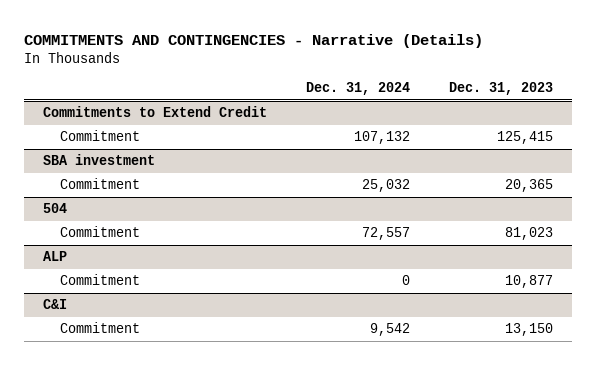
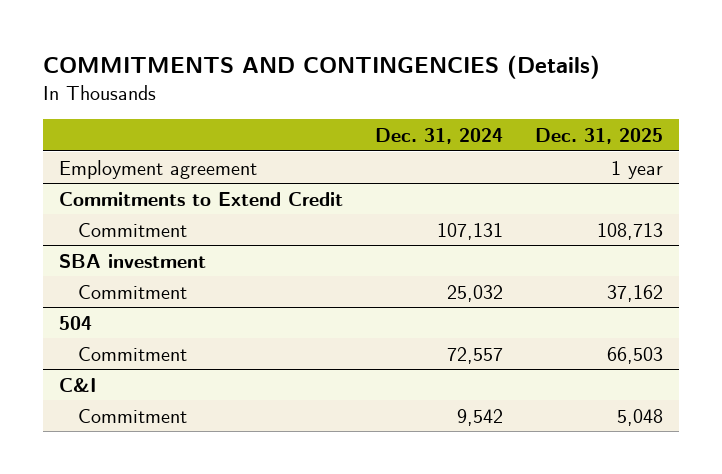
[24,33,484,48] COMMITMENTS AND CONTINGENCIES - Narrative (Details) -> [43,55,601,80] COMMITMENTS AND CONTINGENCIES (Details)
[448,82,553,96] Dec. 31, 2023 -> none
none -> [535,127,664,144] Dec. 31, 2025
none -> [59,159,258,179] Employment agreement
[354,131,411,145] 107,132 -> [437,222,504,240] 107,131
[43,251,68,262] ALP -> none
[60,274,141,286] Commitment -> none

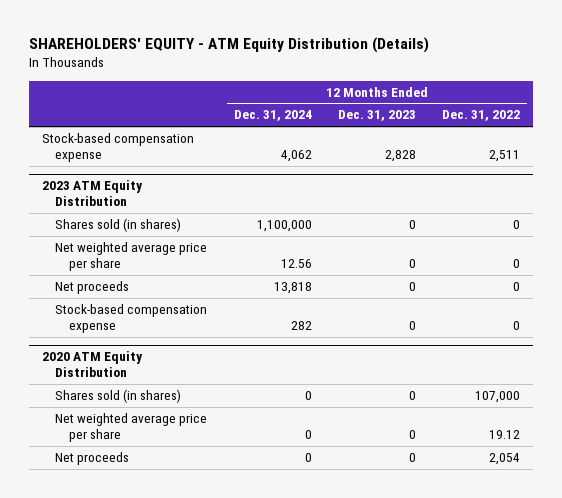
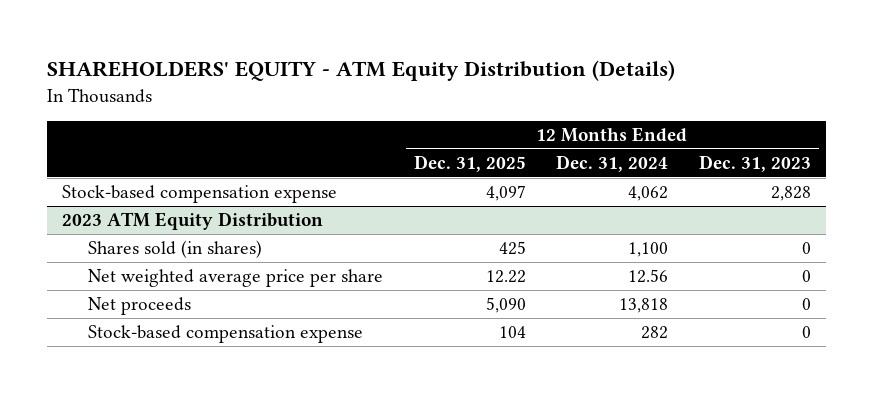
[442,110,521,122] Dec. 31, 2022 -> none
none -> [413,155,526,173] Dec. 31, 2025
[256,220,312,233] 1,100,000 -> [628,242,669,258] 1,100
[41,351,143,378] 2020 ATM Equity Distribution -> none
[55,389,182,404] Shares sold (in shares) -> none
[55,413,208,443] Net weighted average price per share -> none
[55,452,130,466] Net proceeds -> none

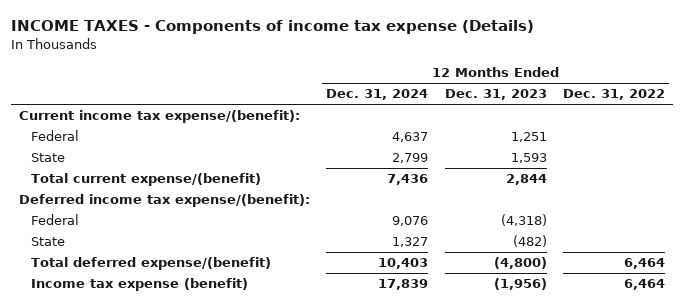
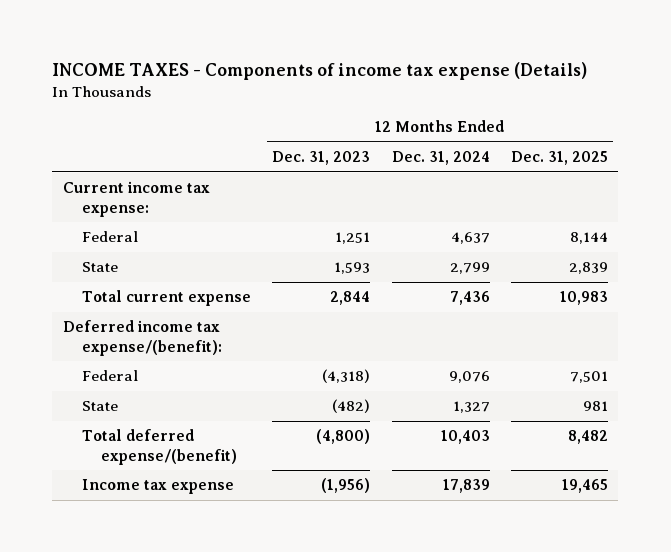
[563,89,666,101] Dec. 31, 2022 -> none
none -> [510,151,608,166] Dec. 31, 2025
[18,110,300,124] Current income tax expense/(benefit): -> [62,181,210,217] Current income tax expense:
[30,173,261,187] Total current expense/(benefit) -> [82,290,252,307] Total current expense
[30,278,248,292] Income tax expense (benefit) -> [82,479,235,495] Income tax expense

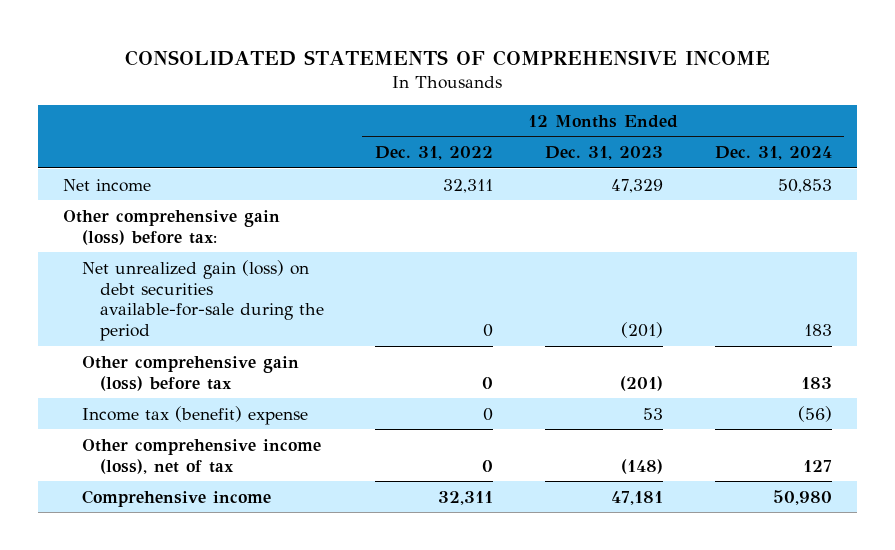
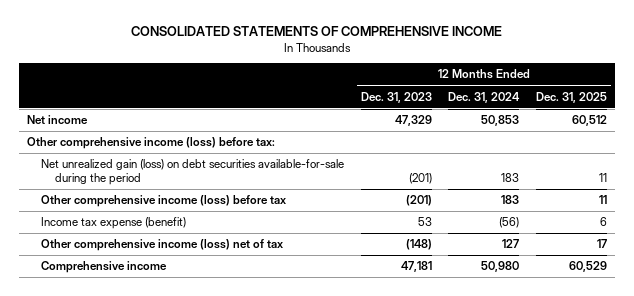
[375,146,494,161] Dec. 31, 2022 -> none
none -> [536,91,608,103] Dec. 31, 2025
[63,209,281,245] Other comprehensive gain (loss) before tax: -> [26,137,275,150] Other comprehensive income (loss) before tax:
[81,355,299,391] Other comprehensive gain (loss) before tax -> [41,195,287,208] Other comprehensive income (loss) before tax
[81,405,308,425] Income tax (benefit) expense -> [41,217,187,230] Income tax expense (benefit)
[81,438,321,474] Other comprehensive income (loss), net of tax -> [41,239,284,252] Other comprehensive income (loss) net of tax

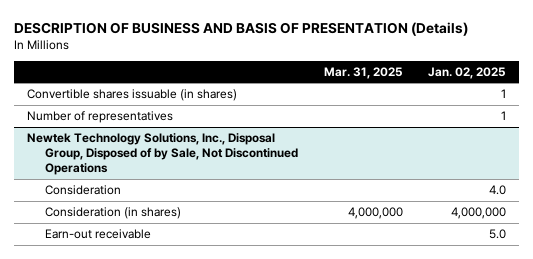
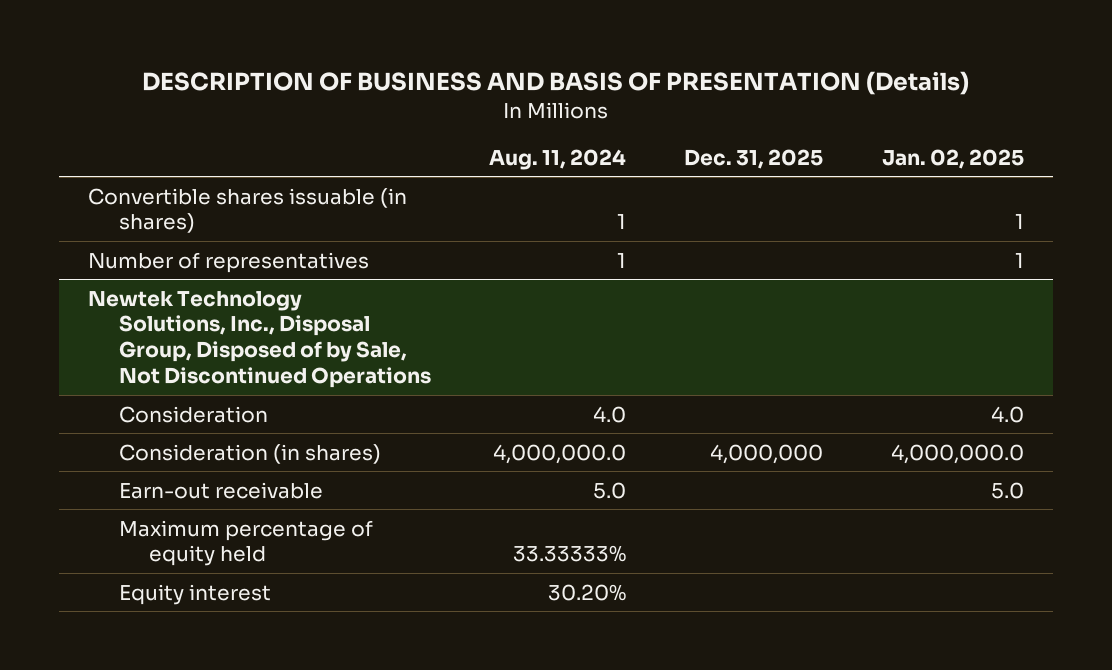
[323,66,403,79] Mar. 31, 2025 -> none
none -> [488,148,626,170] Aug. 11, 2024
none -> [684,148,824,169] Dec. 31, 2025
[451,207,507,220] 4,000,000 -> [890,443,1024,464] 4,000,000.0
none -> [118,519,373,567] Maximum percentage of equity held
none -> [118,583,271,605] Equity interest

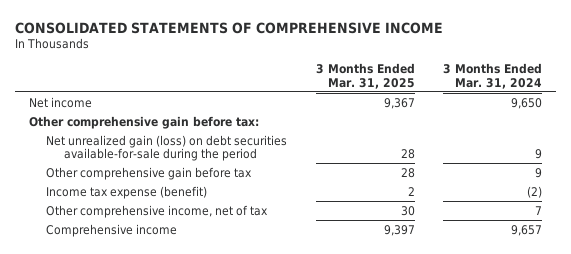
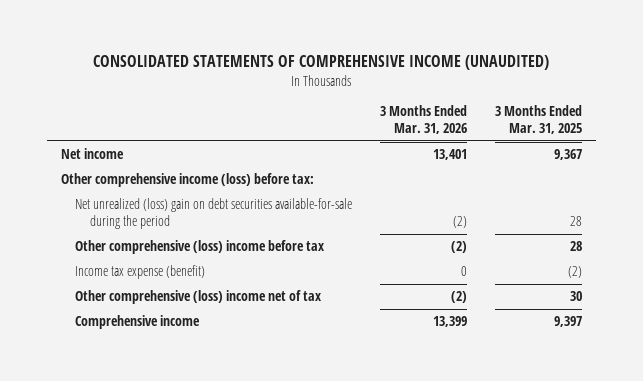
[14,21,443,34] CONSOLIDATED STATEMENTS OF COMPREHENSIVE INCOME -> [93,55,550,71] CONSOLIDATED STATEMENTS OF COMPREHENSIVE INCOME (UNAUDITED)
[442,63,542,89] 3 Months Ended Mar. 31, 2024 -> none
none -> [380,105,468,135] 3 Months Ended Mar. 31, 2026
[28,115,259,129] Other comprehensive gain before tax: -> [60,173,314,188] Other comprehensive income (loss) before tax:
[46,134,288,162] Net unrealized gain (loss) on debt securities available-for-sale during the period -> [75,198,353,230] Net unrealized (loss) gain on debt securities available-for-sale during the period
[46,166,253,180] Other comprehensive gain before tax -> [75,240,325,255] Other comprehensive (loss) income before tax
[407,186,415,196] 2 -> [568,266,583,279] (2)
[46,204,269,218] Other comprehensive income, net of tax -> [75,290,322,305] Other comprehensive (loss) income net of tax

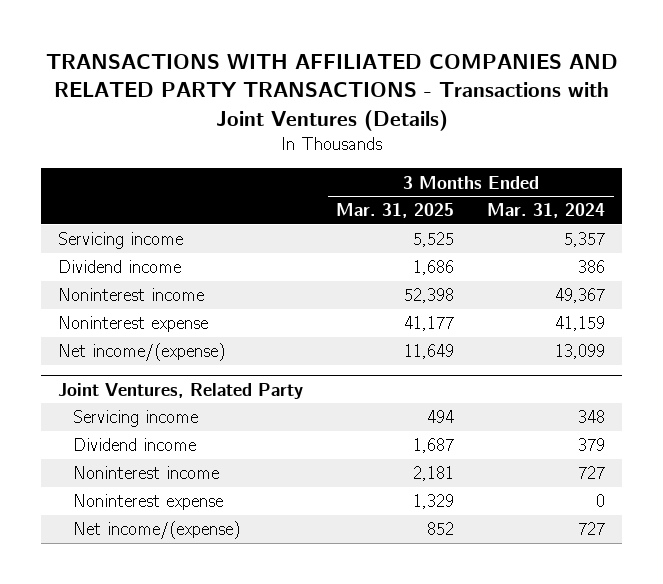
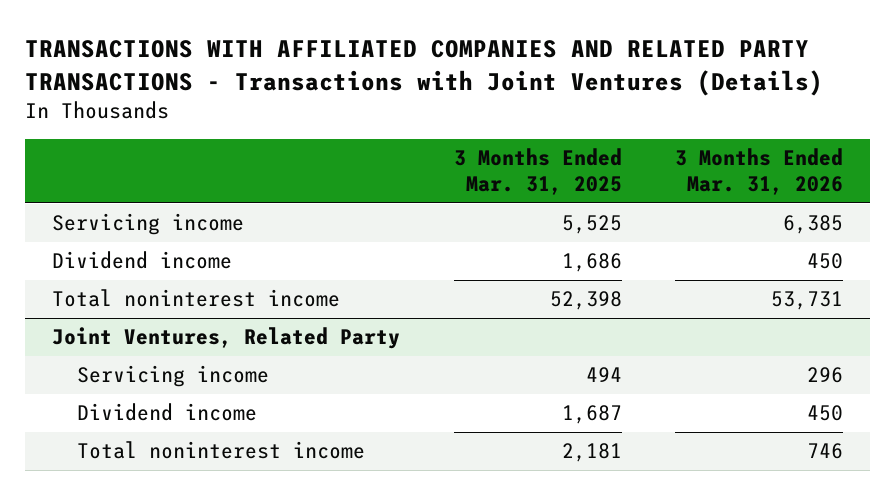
[487,203,606,219] Mar. 31, 2024 -> none
none -> [675,148,844,196] 3 Months Ended Mar. 31, 2026
[57,316,208,333] Noninterest expense -> none
[57,343,225,362] Net income/(expense) -> none
[57,288,204,302] Noninterest income -> [51,289,340,308] Total noninterest income
[73,494,224,511] Noninterest expense -> none
[73,521,241,540] Net income/(expense) -> none
[73,466,220,480] Noninterest income -> [76,441,365,460] Total noninterest income

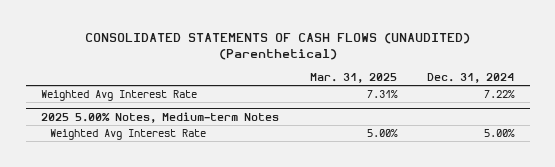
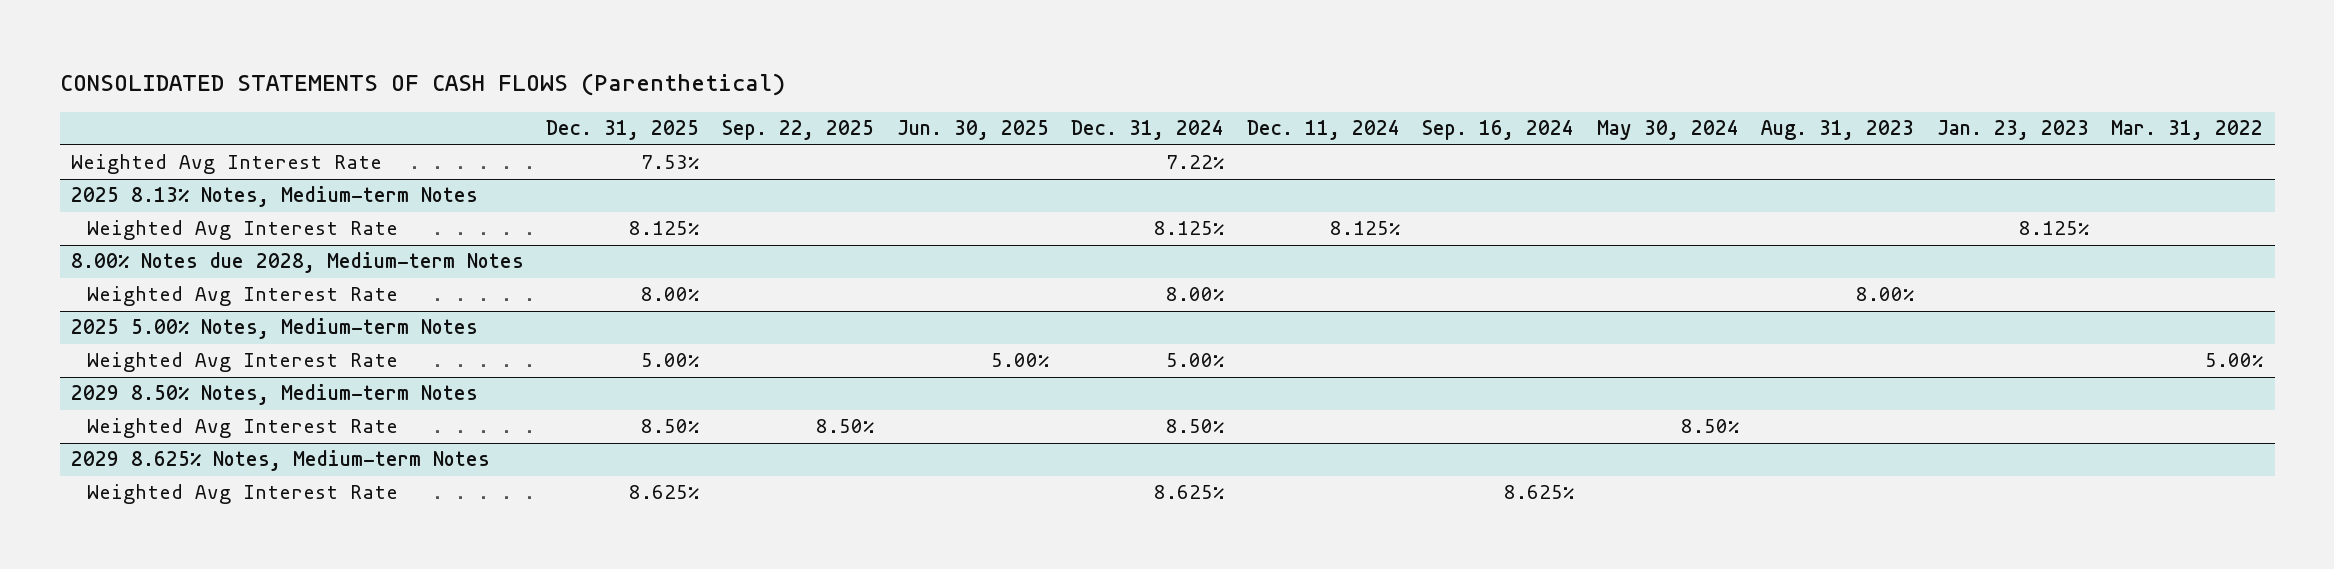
[84,32,470,61] CONSOLIDATED STATEMENTS OF CASH FLOWS (UNAUDITED) (Parenthetical) -> [59,73,785,97] CONSOLIDATED STATEMENTS OF CASH FLOWS (Parenthetical)
[309,73,397,84] Mar. 31, 2025 -> none
none -> [546,120,700,141] Dec. 31, 2025
none -> [721,120,874,141] Sep. 22, 2025
none -> [896,120,1049,141] Jun. 30, 2025
none -> [1246,120,1400,141] Dec. 11, 2024
none -> [1422,120,1575,141] Sep. 16, 2024
none -> [1596,120,1739,141] May 30, 2024
none -> [1761,120,1915,141] Aug. 31, 2023
none -> [1936,120,2089,141] Jan. 23, 2023
none -> [2111,120,2264,141] Mar. 31, 2022
none -> [70,186,478,208] 2025 8.13% Notes, Medium-term Notes
none -> [86,220,398,241] Weighted Avg Interest Rate
none -> [70,252,524,274] 8.00% Notes due 2028, Medium-term Notes
none -> [86,286,398,307] Weighted Avg Interest Rate
none -> [70,384,478,406] 2029 8.50% Notes, Medium-term Notes
none -> [86,418,398,439] Weighted Avg Interest Rate
none -> [70,450,490,472] 2029 8.625% Notes, Medium-term Notes
none -> [86,484,398,505] Weighted Avg Interest Rate

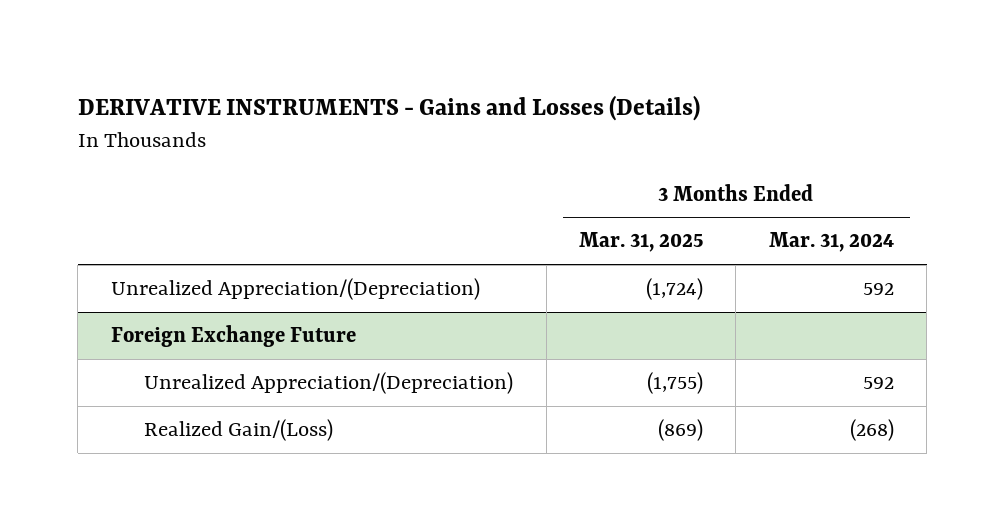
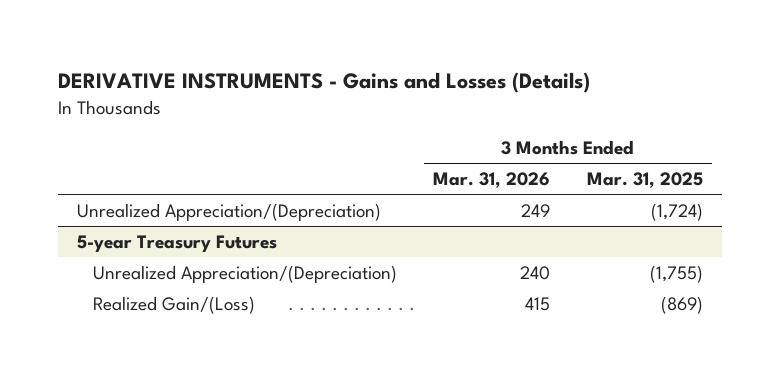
[768,232,894,253] Mar. 31, 2024 -> none
none -> [433,172,551,189] Mar. 31, 2026
[110,325,356,348] Foreign Exchange Future -> [76,234,277,252] 5-year Treasury Futures

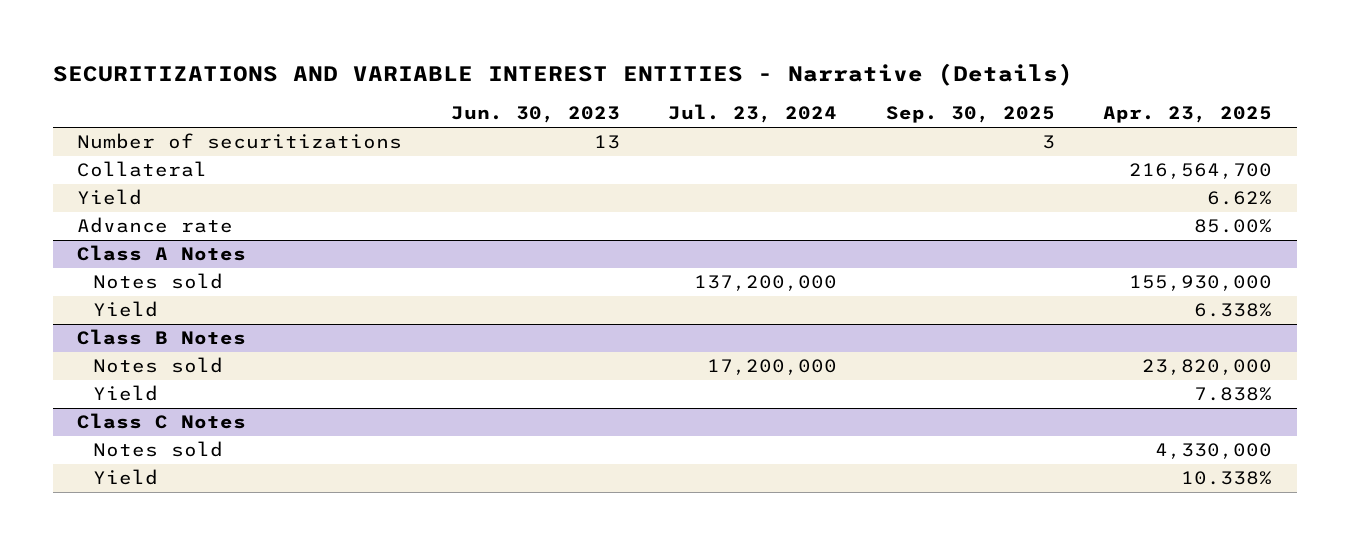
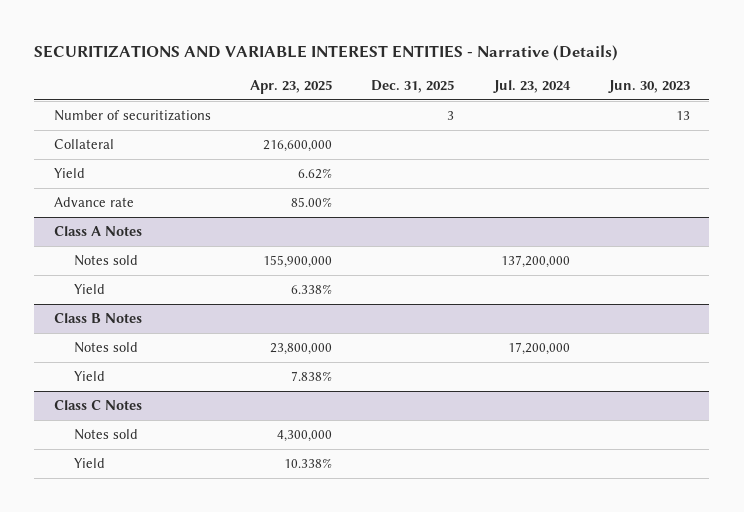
[885,106,1055,124] Sep. 30, 2025 -> none
none -> [371,79,455,93] Dec. 31, 2025
[1129,163,1273,180] 216,564,700 -> [263,139,333,152] 216,600,000
[1129,275,1273,292] 155,930,000 -> [263,254,333,268] 155,900,000
[1142,359,1273,376] 23,820,000 -> [270,342,333,355] 23,800,000
[1155,443,1273,460] 4,330,000 -> [277,429,333,442] 4,300,000

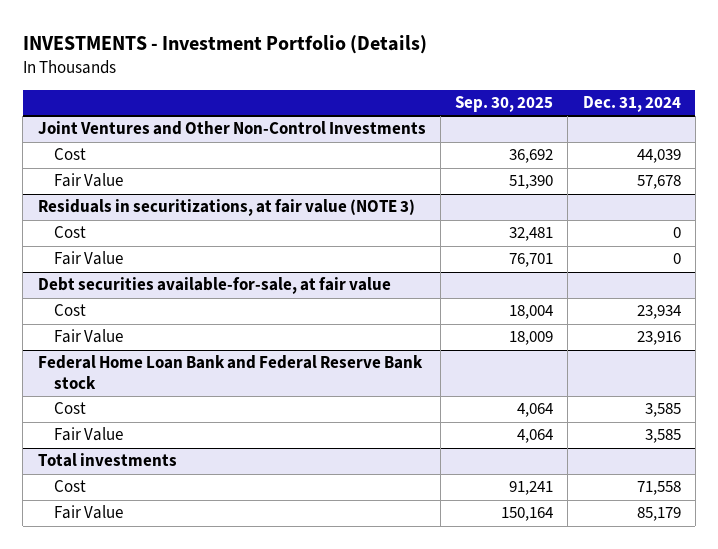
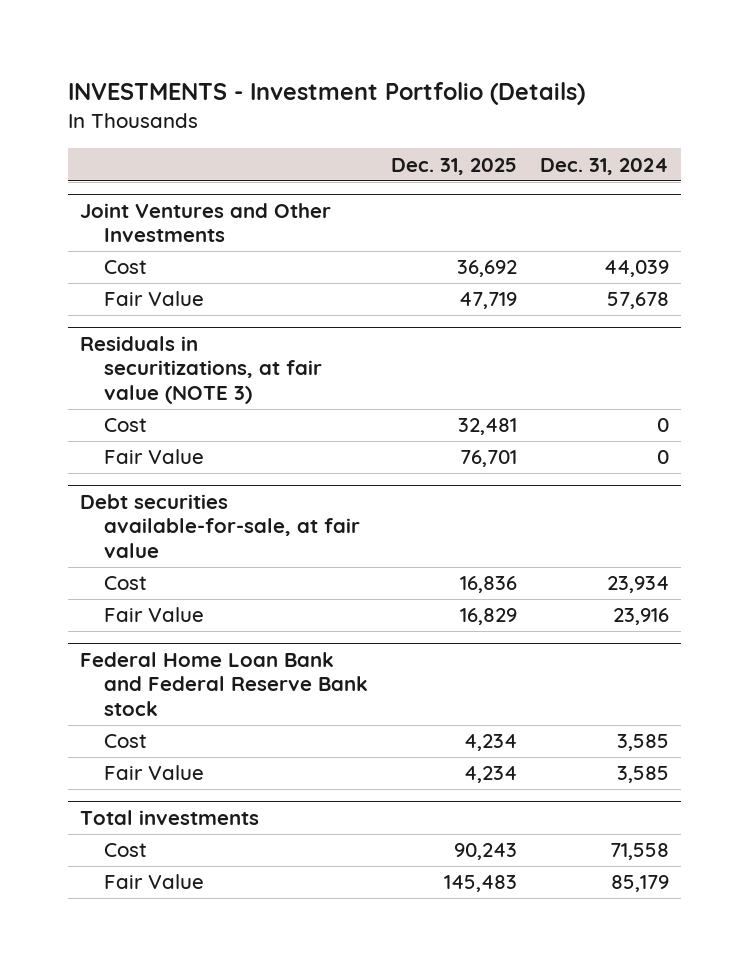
[455,96,554,113] Sep. 30, 2025 -> none
none -> [391,157,518,175] Dec. 31, 2025
[37,121,426,136] Joint Ventures and Other Non-Control Investments -> [79,202,331,243] Joint Ventures and Other Investments

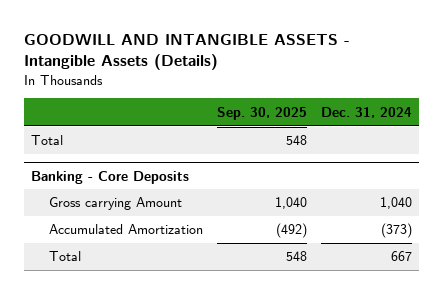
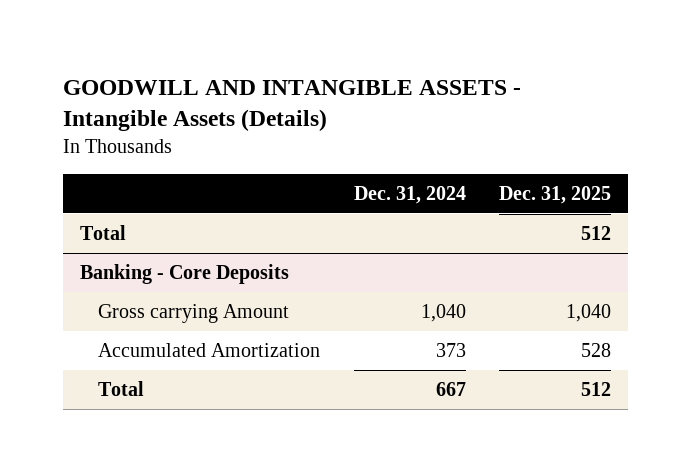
[216,106,307,120] Sep. 30, 2025 -> none
none -> [499,185,612,204] Dec. 31, 2025
[380,223,412,239] (373) -> [435,343,466,358] 373

